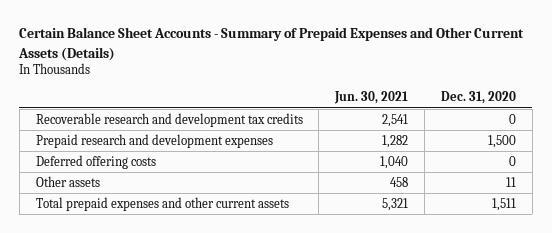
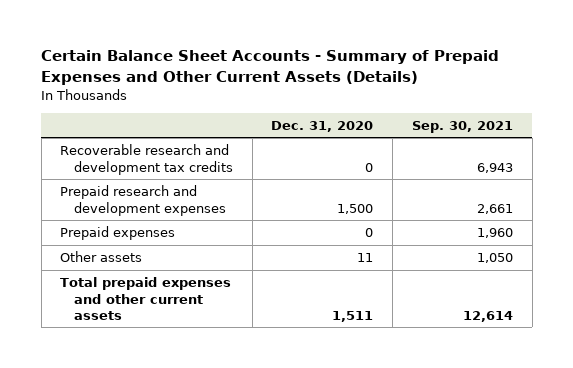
[334,91,409,105] Jun. 30, 2021 -> none
none -> [411,120,513,133] Sep. 30, 2021
[35,154,156,169] Deferred offering costs -> none
none -> [60,226,176,241] Prepaid expenses

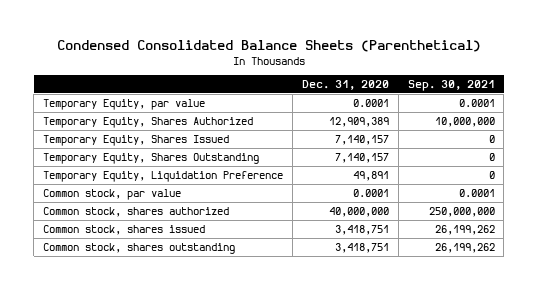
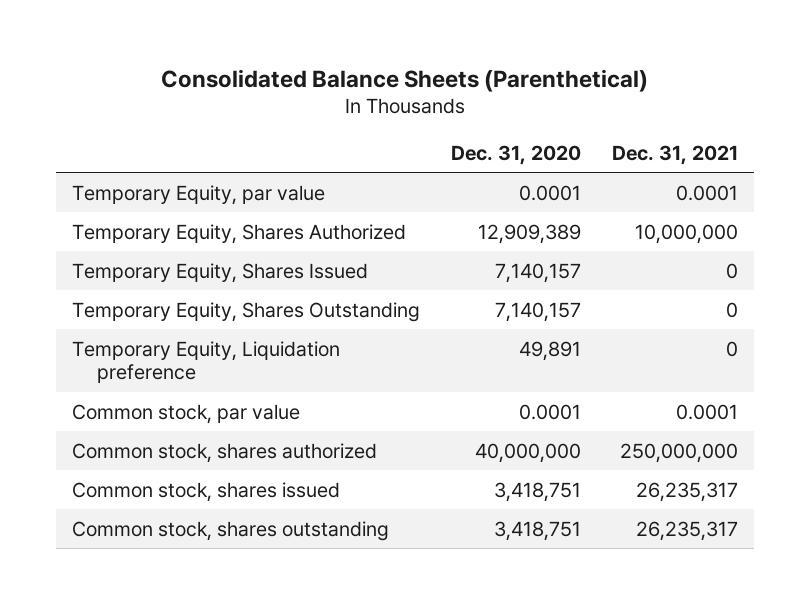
[56,40,481,53] Condensed Consolidated Balance Sheets (Parenthetical) -> [160,68,648,92] Consolidated Balance Sheets (Parenthetical)
[407,80,495,92] Sep. 30, 2021 -> none
none -> [612,144,739,165] Dec. 31, 2021
[43,170,284,182] Temporary Equity, Liquidation Preference -> [71,340,340,384] Temporary Equity, Liquidation preference

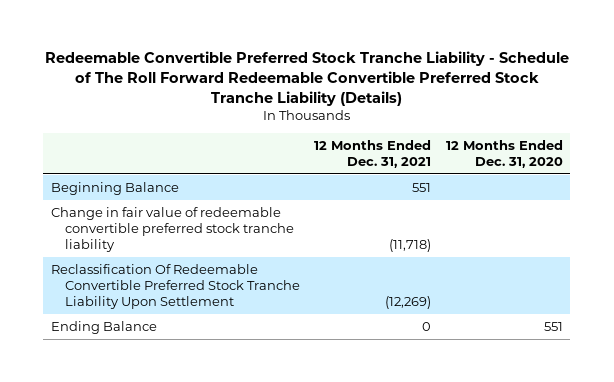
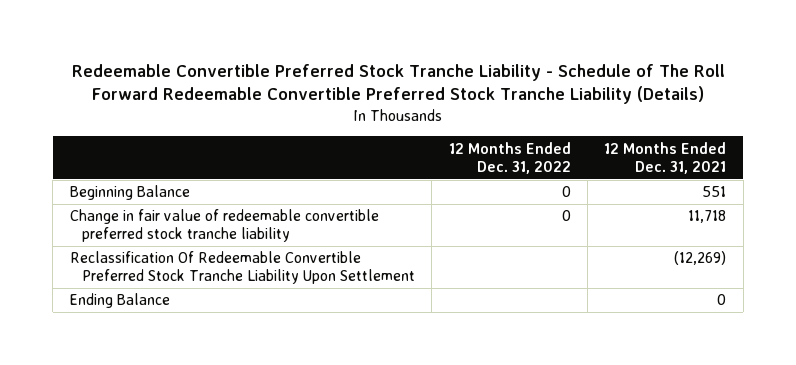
[446,139,564,169] 12 Months Ended Dec. 31, 2020 -> none
none -> [448,141,571,174] 12 Months Ended Dec. 31, 2022
[389,239,432,253] (11,718) -> [688,210,727,224] 11,718

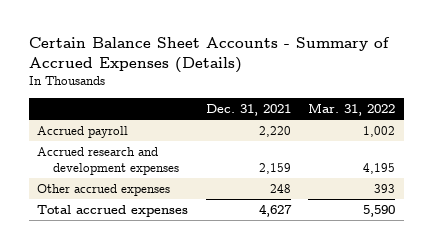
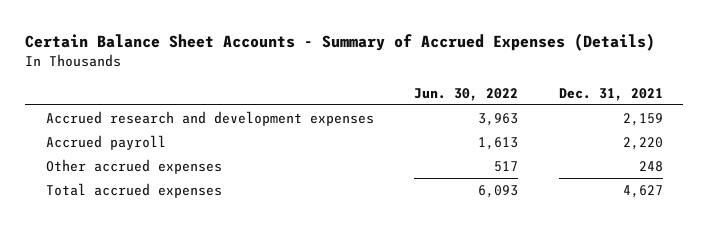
[308,103,396,117] Mar. 31, 2022 -> none
none -> [414,87,519,101] Jun. 30, 2022
[37,125,129,138] Accrued payroll -> [45,135,166,151] Accrued payroll

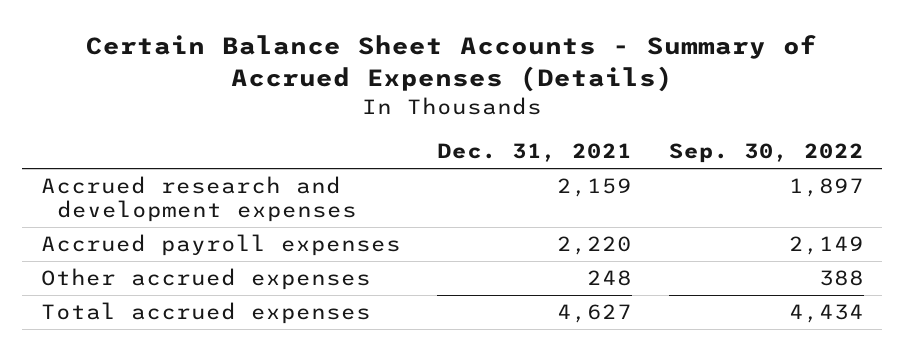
[414,87,519,101] Jun. 30, 2022 -> none
none -> [669,143,865,164] Sep. 30, 2022
[45,135,166,151] Accrued payroll -> [40,234,401,257] Accrued payroll expenses

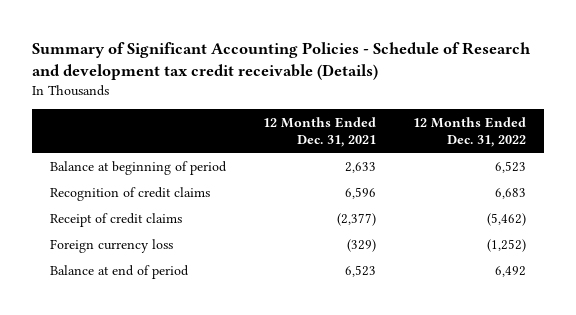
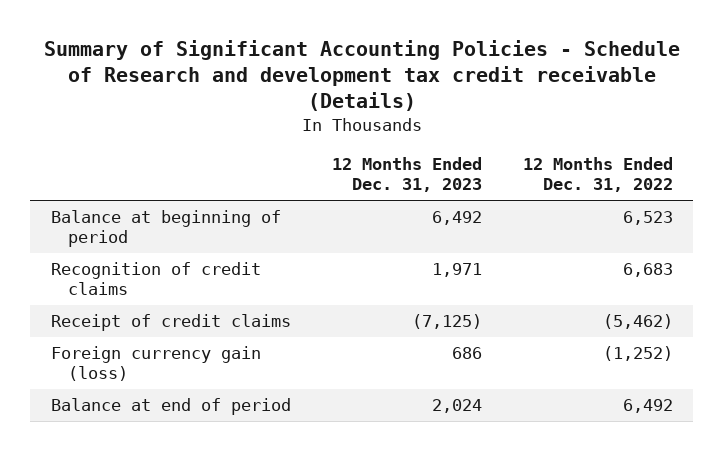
[263,117,377,147] 12 Months Ended Dec. 31, 2021 -> none
none -> [331,157,482,193] 12 Months Ended Dec. 31, 2023
[50,238,174,253] Foreign currency loss -> [50,346,261,382] Foreign currency gain (loss)

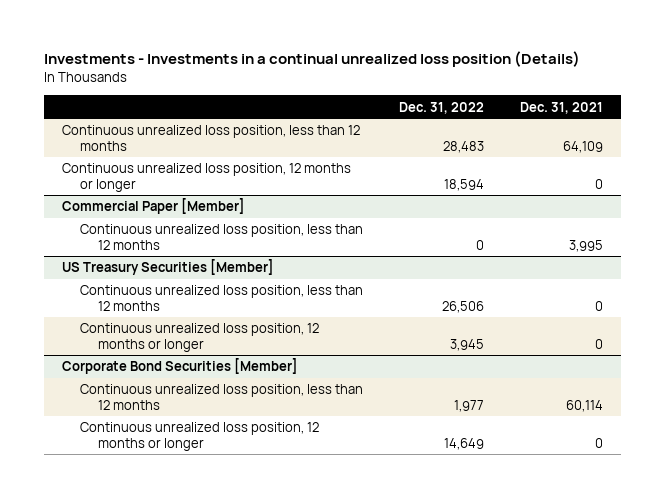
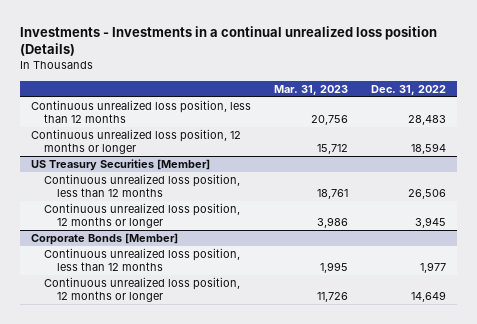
[519,101,603,114] Dec. 31, 2021 -> none
none -> [274,84,349,95] Mar. 31, 2023
[61,198,245,215] Commercial Paper [Member] -> none
[80,224,364,250] Continuous unrealized loss position, less than 12 months -> none
[61,358,298,375] Corporate Bond Securities [Member] -> [31,233,179,246] Corporate Bonds [Member]

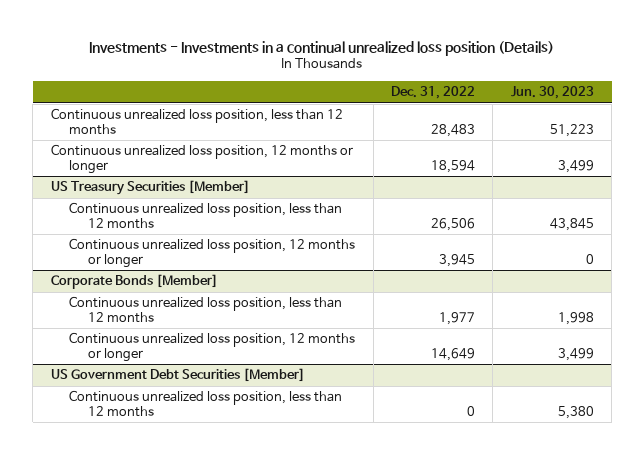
[274,84,349,95] Mar. 31, 2023 -> none
none -> [510,86,594,100] Jun. 30, 2023
none -> [50,368,305,383] US Government Debt Securities [Member]
none -> [69,390,343,417] Continuous unrealized loss position, less than 12 months

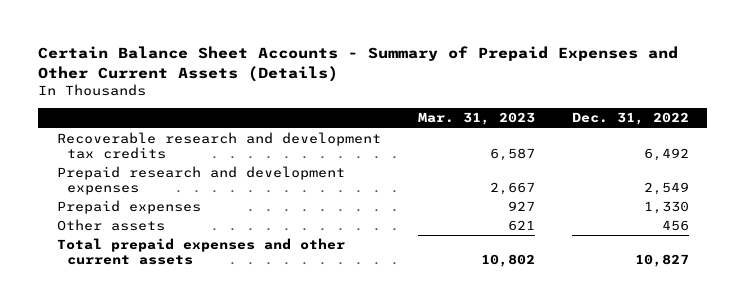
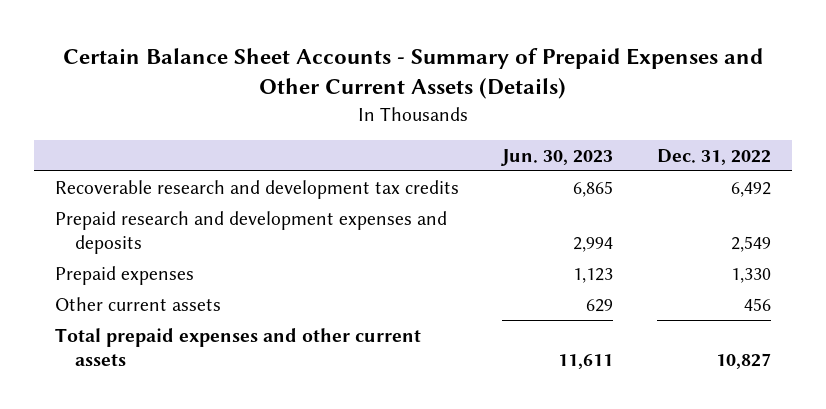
[417,112,535,126] Mar. 31, 2023 -> none
none -> [501,148,614,166] Jun. 30, 2023
[56,166,345,196] Prepaid research and development expenses -> [55,210,448,255] Prepaid research and development expenses and deposits
[56,219,165,232] Other assets -> [55,296,222,311] Other current assets

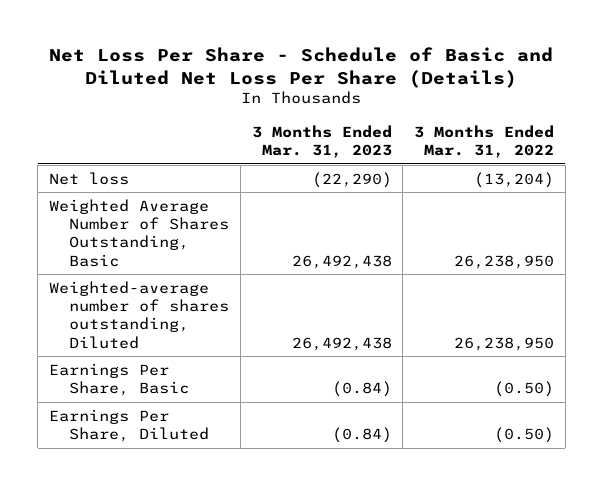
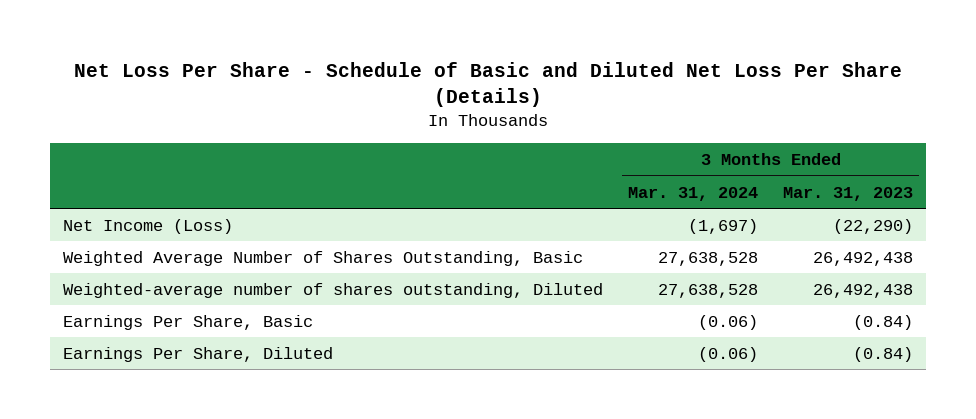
[413,124,554,159] 3 Months Ended Mar. 31, 2022 -> none
none -> [628,186,759,201] Mar. 31, 2024
[49,171,130,185] Net loss -> [62,218,233,234] Net Income (Loss)

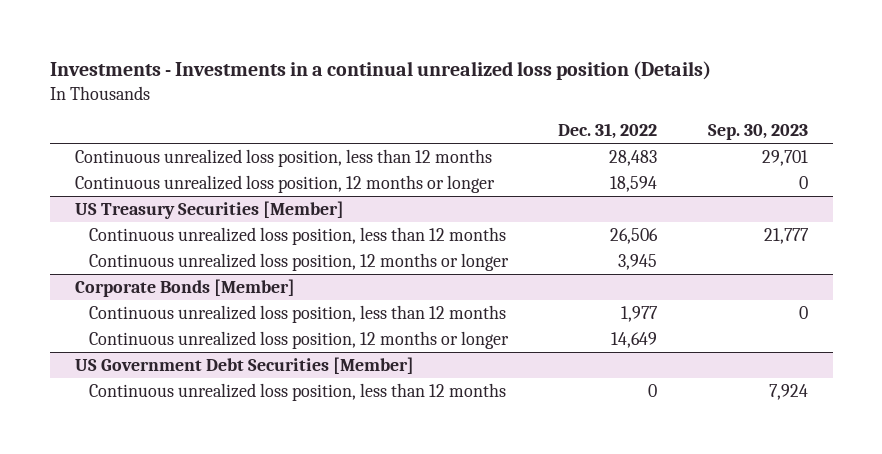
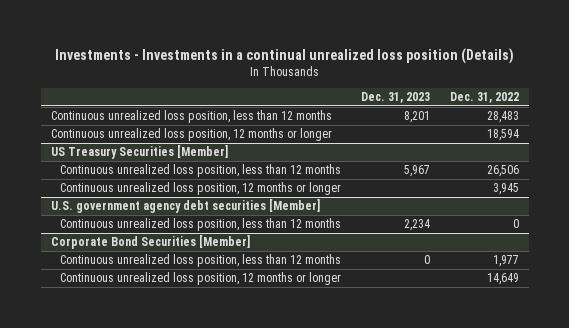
[707,124,808,141] Sep. 30, 2023 -> none
none -> [360,92,430,104] Dec. 31, 2023
none -> [50,199,320,214] U.S. government agency debt securities [Member]
none -> [60,218,342,232] Continuous unrealized loss position, less than 12 months
[74,279,295,298] Corporate Bonds [Member] -> [50,235,250,250] Corporate Bond Securities [Member]
[74,357,414,375] US Government Debt Securities [Member] -> none
[88,383,506,402] Continuous unrealized loss position, less than 12 months -> none

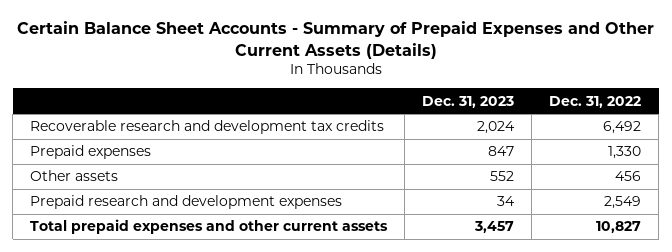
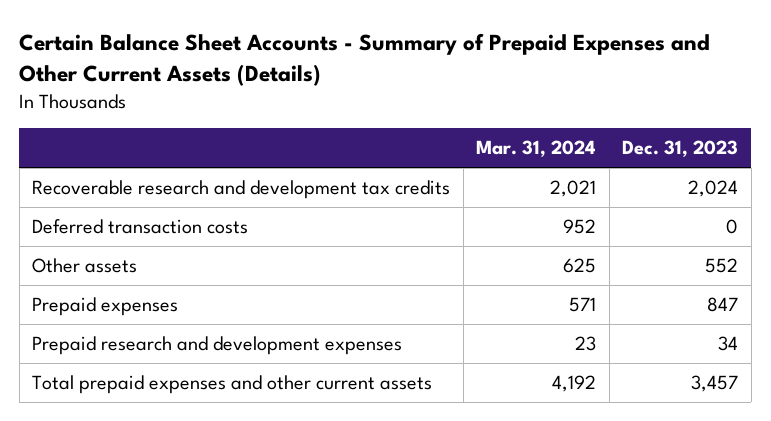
[549,95,642,108] Dec. 31, 2022 -> none
none -> [476,140,597,158] Mar. 31, 2024
none -> [32,219,249,235] Deferred transaction costs
[30,145,152,160] Prepaid expenses -> [32,297,179,317] Prepaid expenses

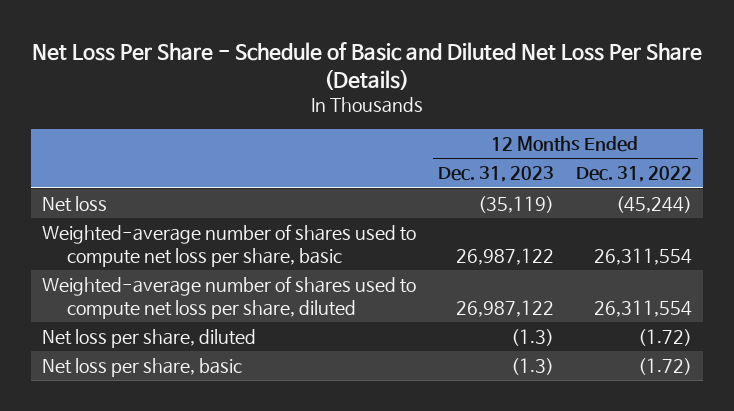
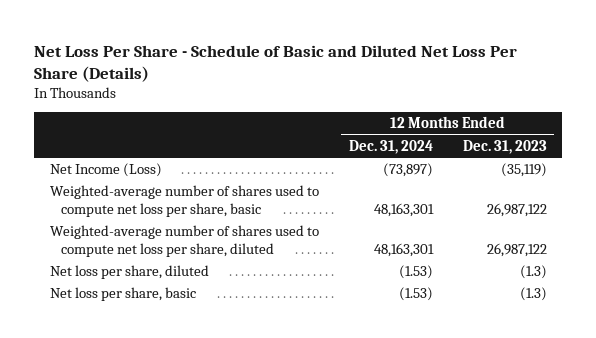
[576,166,693,183] Dec. 31, 2022 -> none
none -> [348,139,433,154] Dec. 31, 2024
[42,196,108,213] Net loss -> [49,163,162,178] Net Income (Loss)

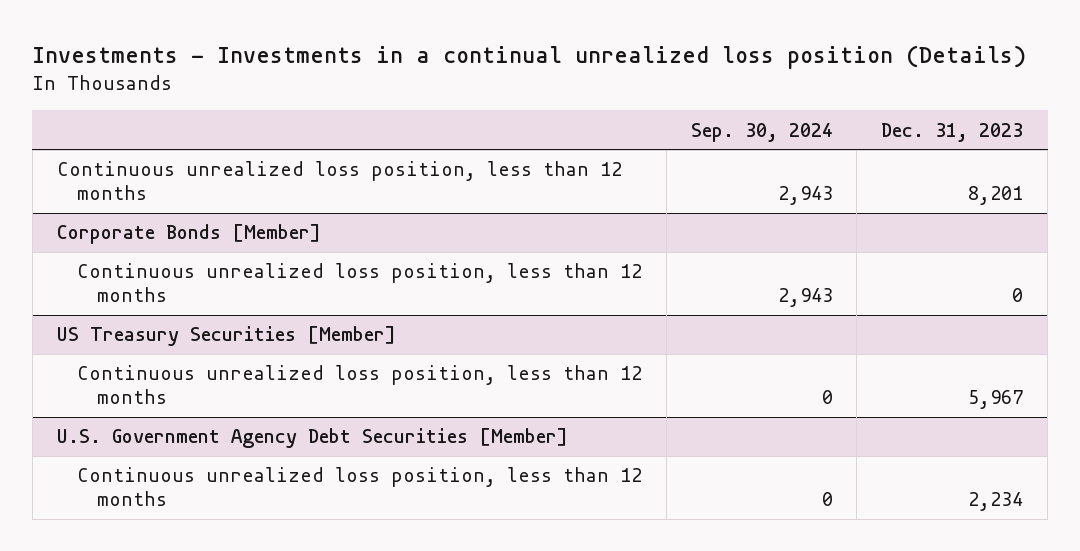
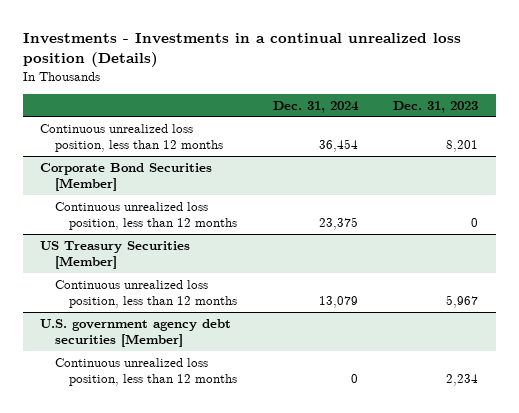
[690,122,833,142] Sep. 30, 2024 -> none
none -> [272,100,359,113] Dec. 31, 2024
[56,224,321,245] Corporate Bonds [Member] -> [40,162,213,192] Corporate Bond Securities [Member]
[56,428,568,449] U.S. Government Agency Debt Securities [Member] -> [40,318,232,348] U.S. government agency debt securities [Member]

